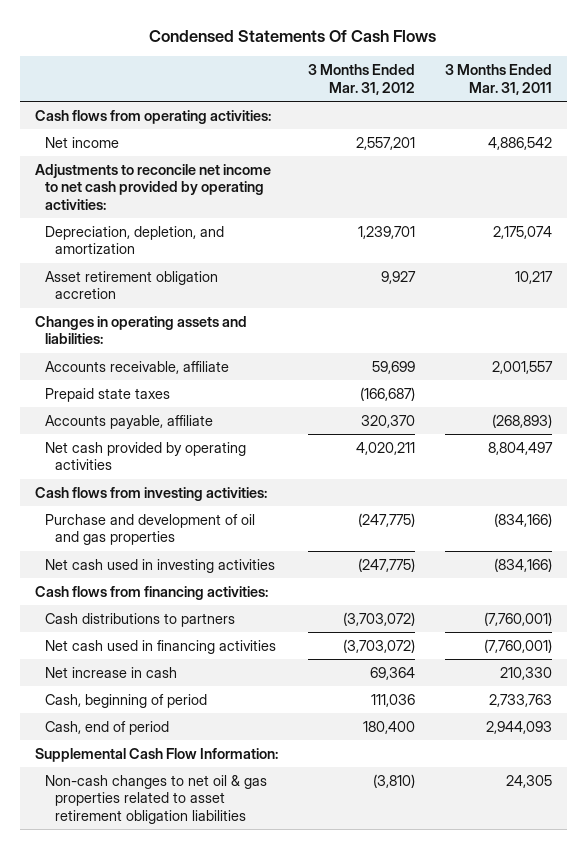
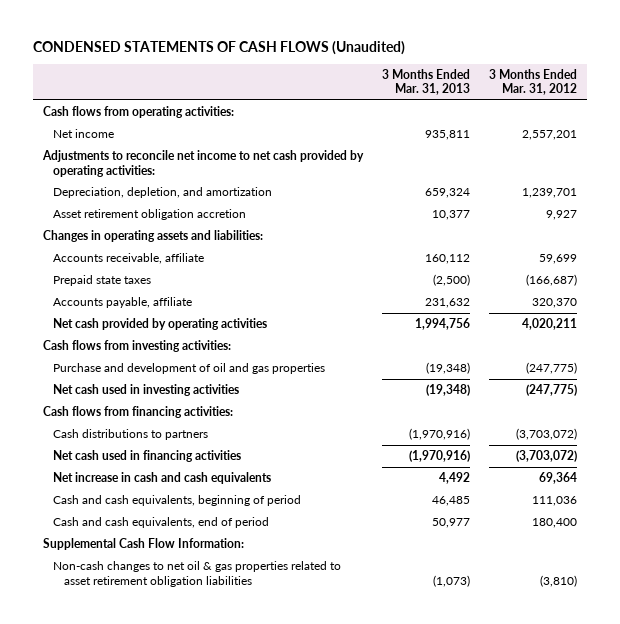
[149,30,437,43] Condensed Statements Of Cash Flows -> [32,40,405,55] CONDENSED STATEMENTS OF CASH FLOWS (Unaudited)
[445,64,553,95] 3 Months Ended Mar. 31, 2011 -> none
none -> [381,68,470,96] 3 Months Ended Mar. 31, 2013
[45,667,178,679] Net increase in cash -> [53,472,272,485] Net increase in cash and cash equivalents
[45,694,208,709] Cash, beginning of period -> [53,495,302,507] Cash and cash equivalents, beginning of period
[45,721,170,736] Cash, end of period -> [53,517,270,529] Cash and cash equivalents, end of period

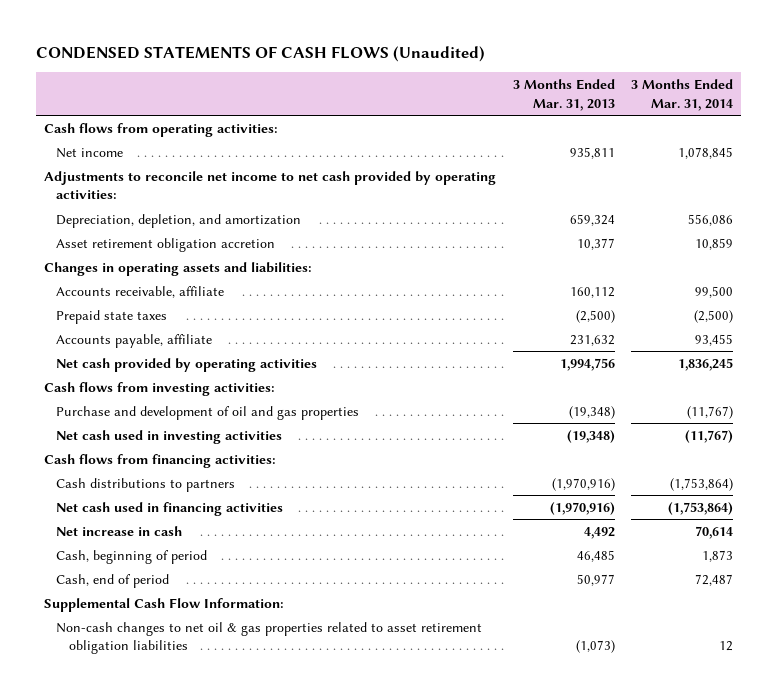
[489,68,578,96] 3 Months Ended Mar. 31, 2012 -> none
none -> [630,79,733,111] 3 Months Ended Mar. 31, 2014
[53,472,272,485] Net increase in cash and cash equivalents -> [56,525,183,536] Net increase in cash
[53,495,302,507] Cash and cash equivalents, beginning of period -> [56,549,208,564] Cash, beginning of period
[53,517,270,529] Cash and cash equivalents, end of period -> [56,573,170,588] Cash, end of period

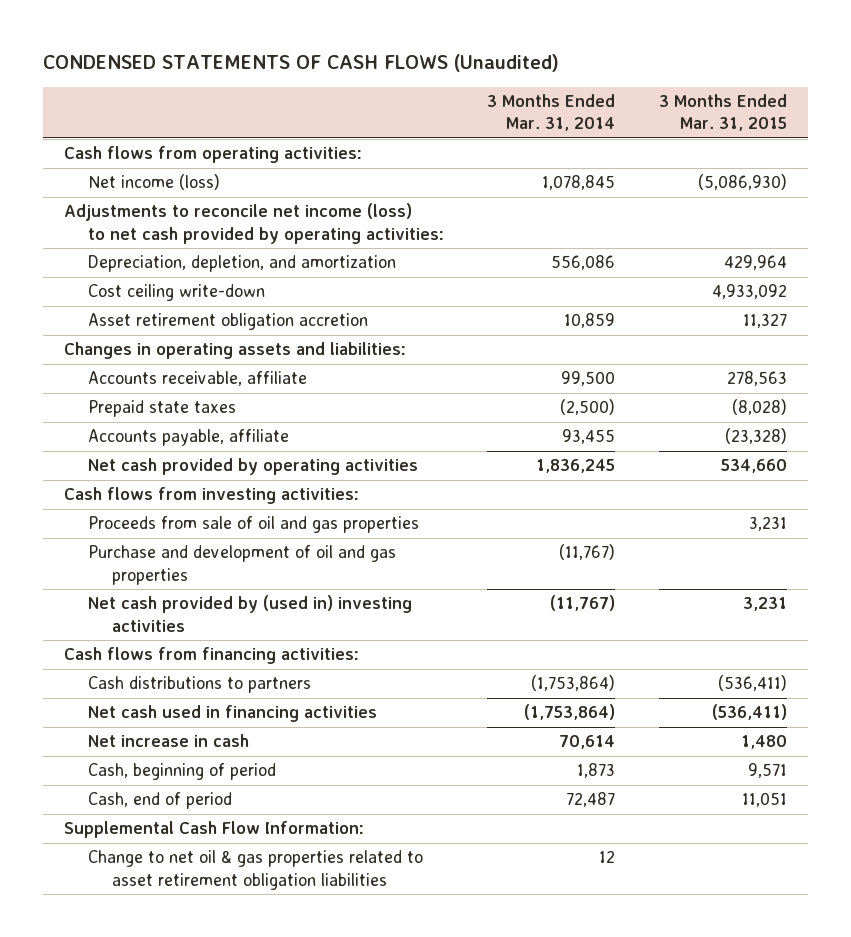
[512,79,615,111] 3 Months Ended Mar. 31, 2013 -> none
none -> [658,93,787,132] 3 Months Ended Mar. 31, 2015
[56,147,124,158] Net income -> [88,174,221,191] Net income (loss)
[44,170,497,200] Adjustments to reconcile net income to net cash provided by operating activities: -> [64,203,445,244] Adjustments to reconcile net income (loss) to net cash provided by operating activities:
none -> [88,284,266,302] Cost ceiling write-down
none -> [88,516,420,534] Proceeds from sale of oil and gas properties
[56,429,283,444] Net cash used in investing activities -> [88,595,413,632] Net cash provided by (used in) investing activities
[56,621,483,655] Non-cash changes to net oil & gas properties related to asset retirement obligation liabilities -> [88,850,424,890] Change to net oil & gas properties related to asset retirement obligation liabilities

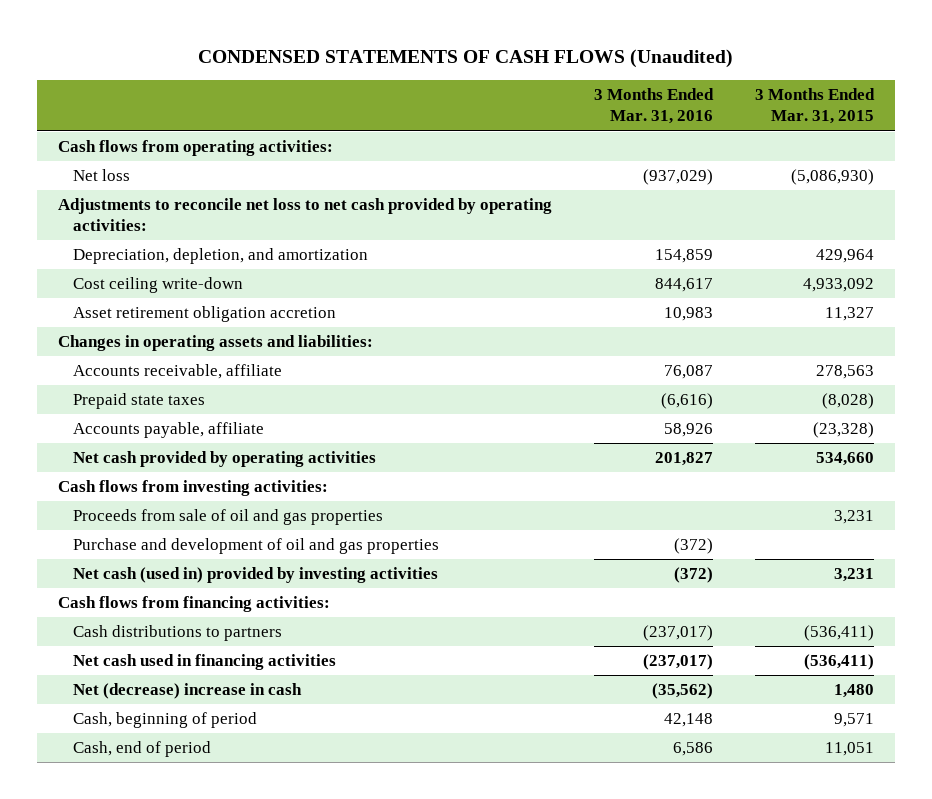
[487,93,616,132] 3 Months Ended Mar. 31, 2014 -> none
none -> [594,88,715,125] 3 Months Ended Mar. 31, 2016
[88,174,221,191] Net income (loss) -> [73,169,131,182] Net loss
[64,203,445,244] Adjustments to reconcile net income (loss) to net cash provided by operating activities: -> [58,198,553,232] Adjustments to reconcile net loss to net cash provided by operating activities:
[88,595,413,632] Net cash provided by (used in) investing activities -> [73,567,439,584] Net cash (used in) provided by investing activities
[88,734,250,748] Net increase in cash -> [73,683,303,700] Net (decrease) increase in cash
[64,821,365,839] Supplemental Cash Flow Information: -> none
[88,850,424,890] Change to net oil & gas properties related to asset retirement obligation liabilities -> none

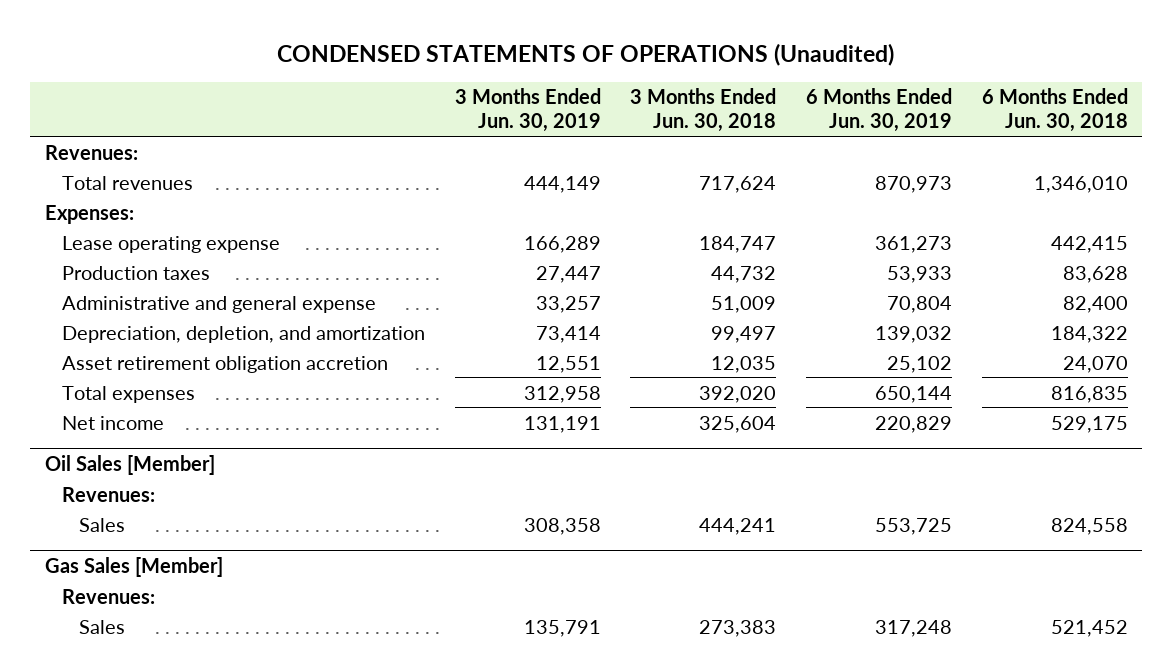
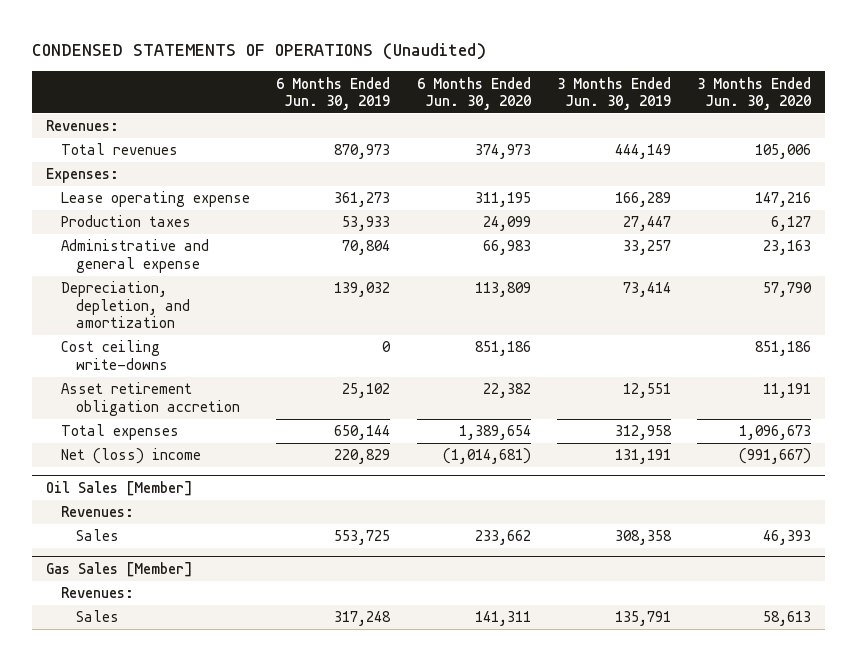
[630,88,777,133] 3 Months Ended Jun. 30, 2018 -> none
[981,88,1128,133] 6 Months Ended Jun. 30, 2018 -> none
none -> [416,76,531,111] 6 Months Ended Jun. 30, 2020
none -> [697,76,812,111] 3 Months Ended Jun. 30, 2020
none -> [60,340,169,370] Cost ceiling write-downs
[62,415,165,430] Net income -> [60,448,201,465] Net (loss) income

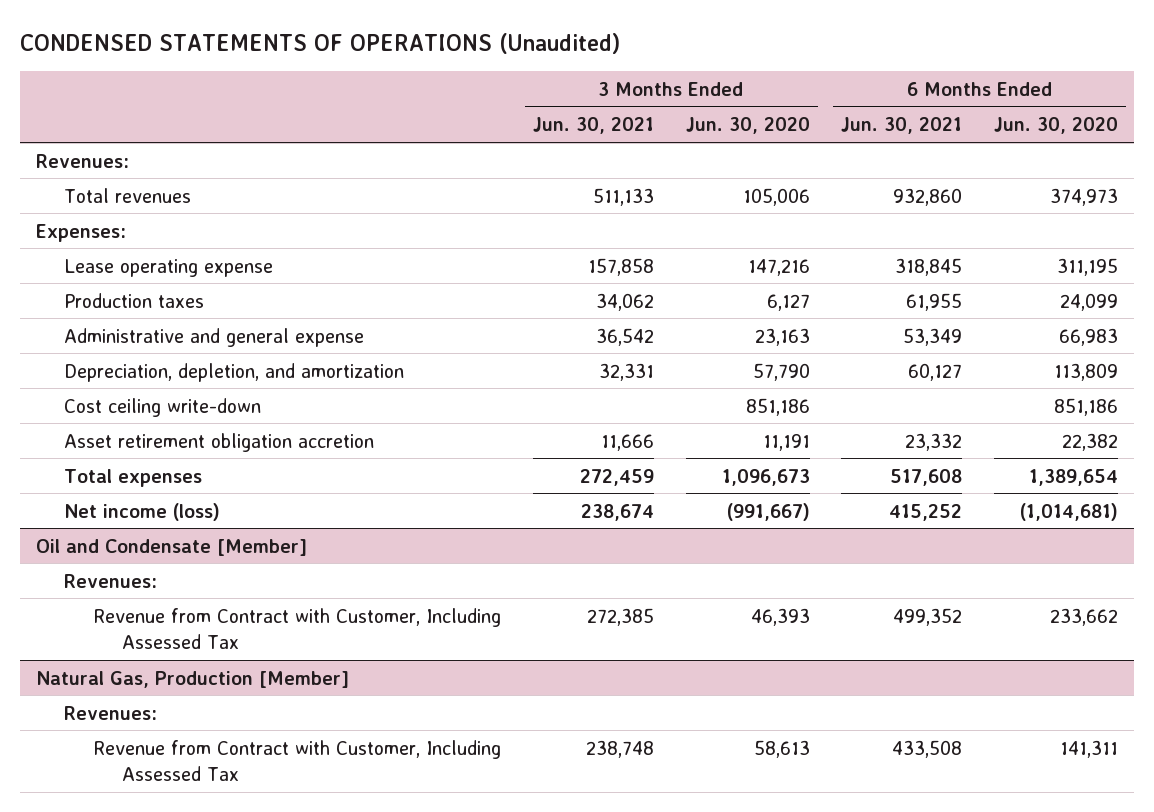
[276,76,391,111] 6 Months Ended Jun. 30, 2019 -> none
[557,76,672,111] 3 Months Ended Jun. 30, 2019 -> none
none -> [532,117,654,135] Jun. 30, 2021
none -> [841,117,963,135] Jun. 30, 2021
[60,340,169,370] Cost ceiling write-downs -> [64,397,262,417] Cost ceiling write-down
[60,448,201,465] Net (loss) income -> [64,502,221,521] Net income (loss)
[45,481,193,497] Oil Sales [Member] -> [35,538,307,556] Oil and Condensate [Member]
[76,529,120,542] Sales -> [92,607,501,649] Revenue from Contract with Customer, Including Assessed Tax
[45,562,193,578] Gas Sales [Member] -> [35,670,349,688] Natural Gas, Production [Member]
[76,610,120,623] Sales -> [92,739,501,781] Revenue from Contract with Customer, Including Assessed Tax

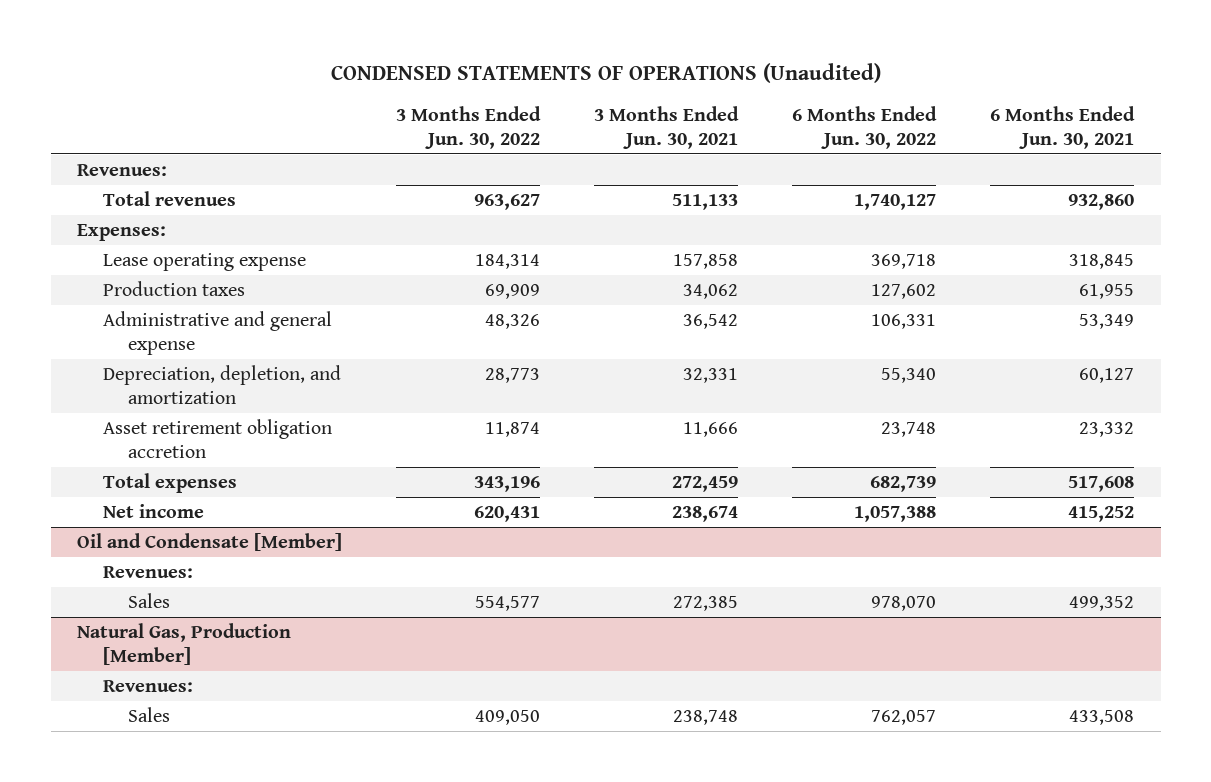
[685,117,810,135] Jun. 30, 2020 -> none
[994,117,1119,135] Jun. 30, 2020 -> none
none -> [396,105,542,149] 3 Months Ended Jun. 30, 2022
none -> [791,105,937,149] 6 Months Ended Jun. 30, 2022
[64,397,262,417] Cost ceiling write-down -> none
[64,502,221,521] Net income (loss) -> [102,504,204,519] Net income
[92,607,501,649] Revenue from Contract with Customer, Including Assessed Tax -> [128,593,171,609] Sales
[92,739,501,781] Revenue from Contract with Customer, Including Assessed Tax -> [128,707,171,723] Sales

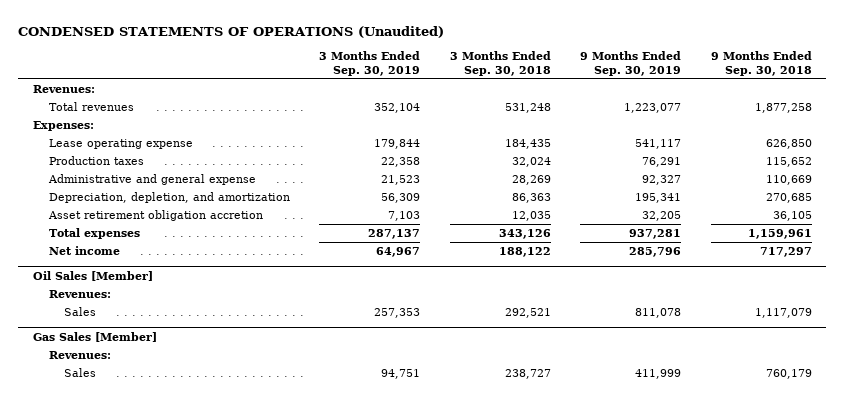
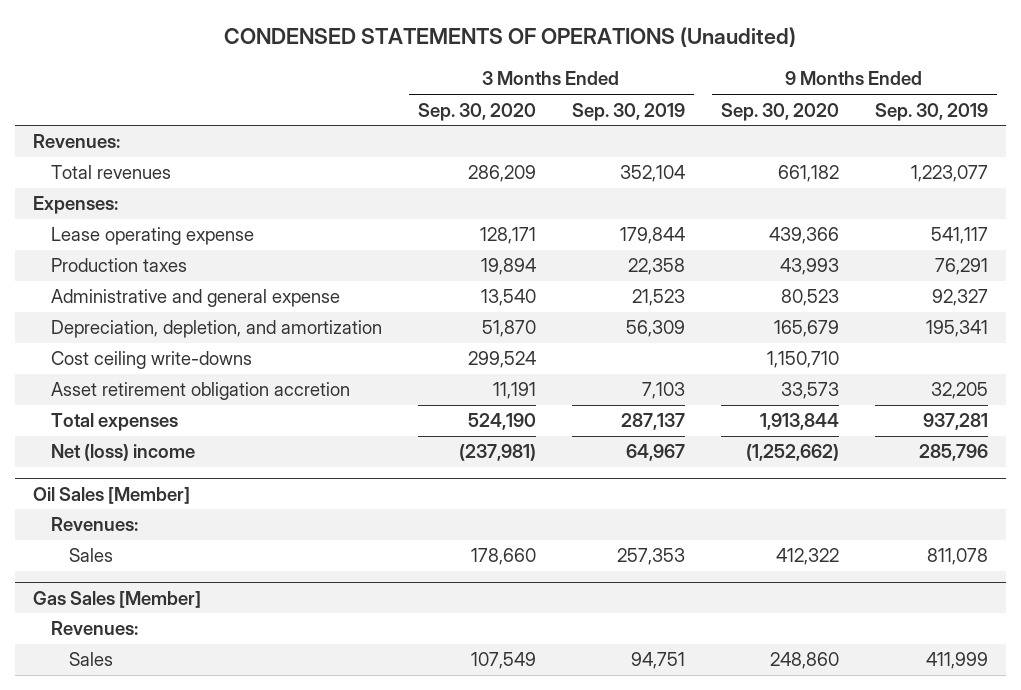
[449,51,551,76] 3 Months Ended Sep. 30, 2018 -> none
[710,51,812,76] 9 Months Ended Sep. 30, 2018 -> none
none -> [417,102,536,121] Sep. 30, 2020
none -> [720,102,839,121] Sep. 30, 2020
none -> [50,351,252,370] Cost ceiling write-downs
[48,246,120,256] Net income -> [50,444,195,462] Net (loss) income

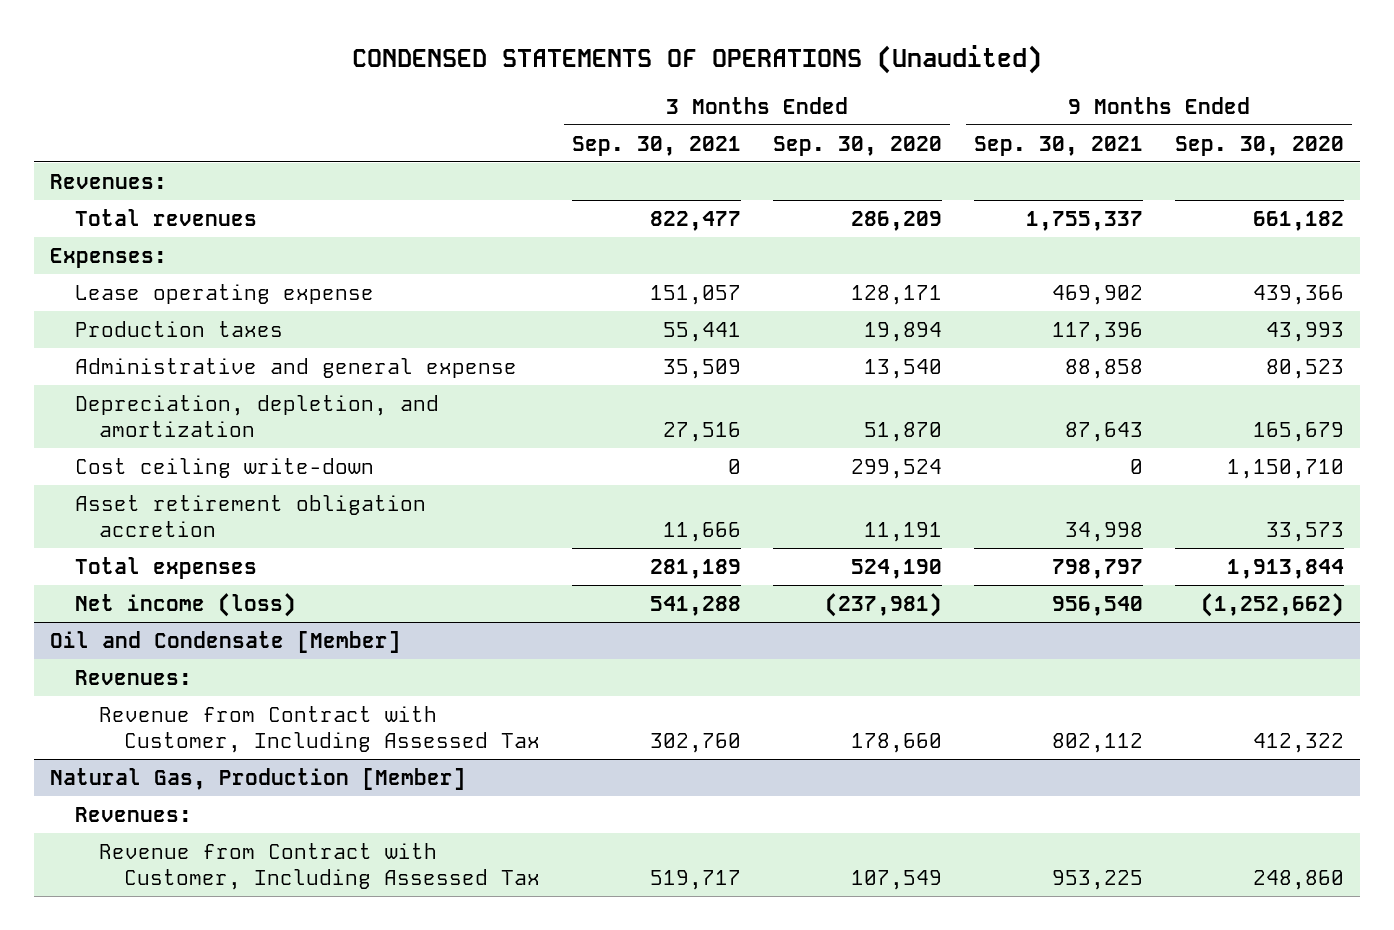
[571,102,685,121] Sep. 30, 2019 -> none
[874,102,988,121] Sep. 30, 2019 -> none
none -> [571,135,741,156] Sep. 30, 2021
none -> [974,135,1144,156] Sep. 30, 2021
[50,351,252,370] Cost ceiling write-downs -> [74,457,374,478] Cost ceiling write-down
[50,444,195,462] Net (loss) income -> [74,592,296,617] Net income (loss)
[33,486,191,504] Oil Sales [Member] -> [50,630,402,653] Oil and Condensate [Member]
[68,548,113,563] Sales -> [99,705,540,753] Revenue from Contract with Customer, Including Assessed Tax
[33,590,202,608] Gas Sales [Member] -> [50,767,467,790] Natural Gas, Production [Member]
[68,652,113,667] Sales -> [99,842,540,890] Revenue from Contract with Customer, Including Assessed Tax

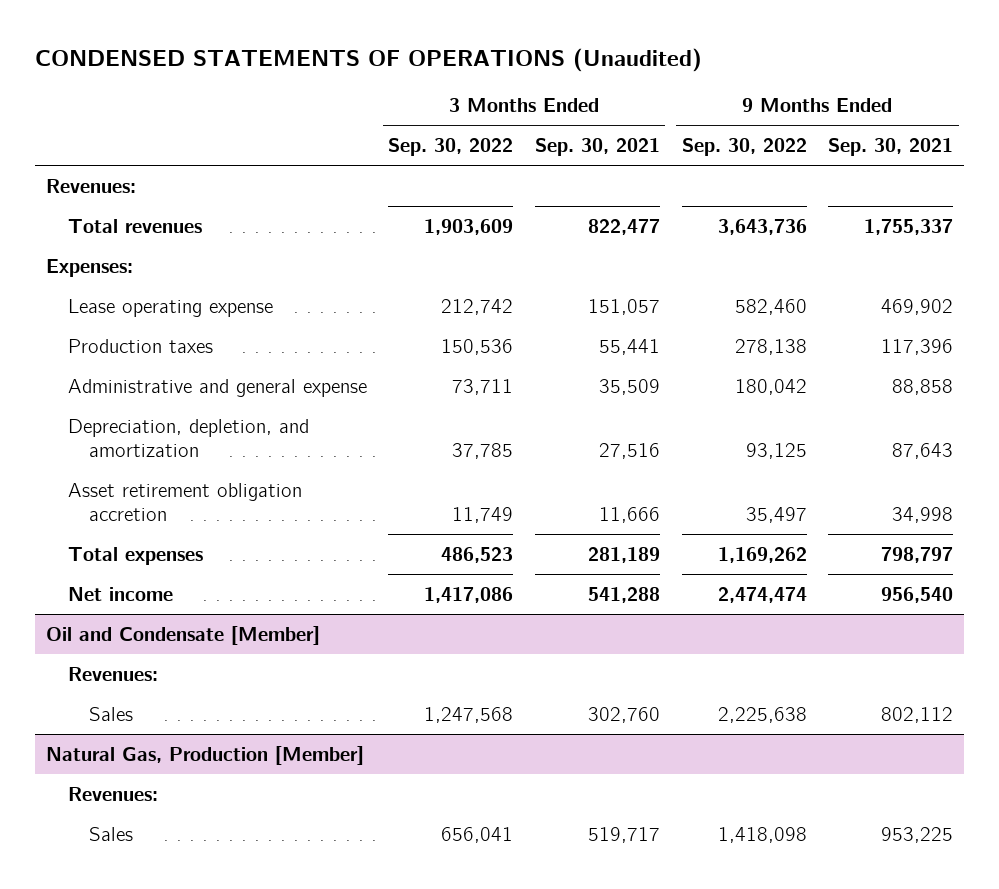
[772,135,942,156] Sep. 30, 2020 -> none
[1175,135,1345,156] Sep. 30, 2020 -> none
none -> [388,138,514,157] Sep. 30, 2022
none -> [681,138,807,157] Sep. 30, 2022
[74,457,374,478] Cost ceiling write-down -> none
[74,592,296,617] Net income (loss) -> [67,586,173,601] Net income
[99,705,540,753] Revenue from Contract with Customer, Including Assessed Tax -> [89,706,134,721] Sales
[99,842,540,890] Revenue from Contract with Customer, Including Assessed Tax -> [89,826,134,841] Sales

